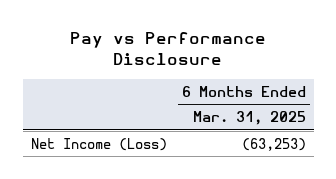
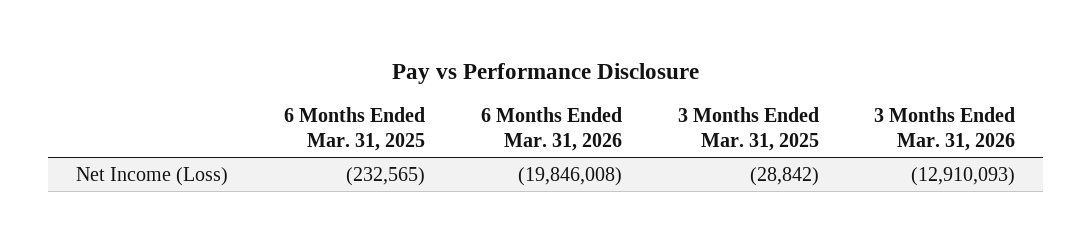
none -> [480,106,622,152] 6 Months Ended Mar. 31, 2026
none -> [677,106,819,152] 3 Months Ended Mar. 31, 2025
none -> [874,106,1016,152] 3 Months Ended Mar. 31, 2026
[241,137,306,151] (63,253) -> [345,166,425,186] (232,565)

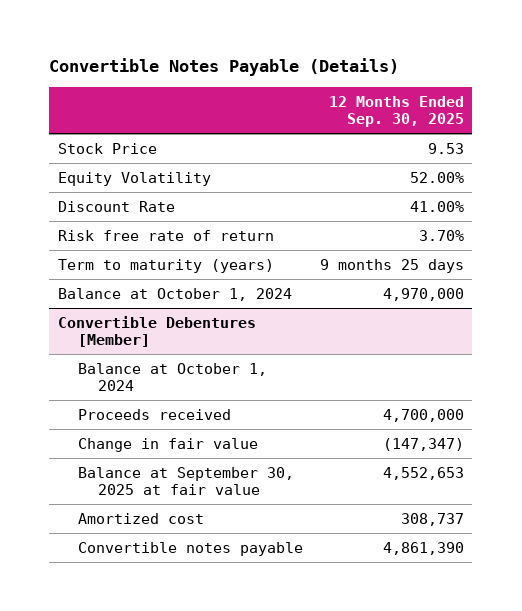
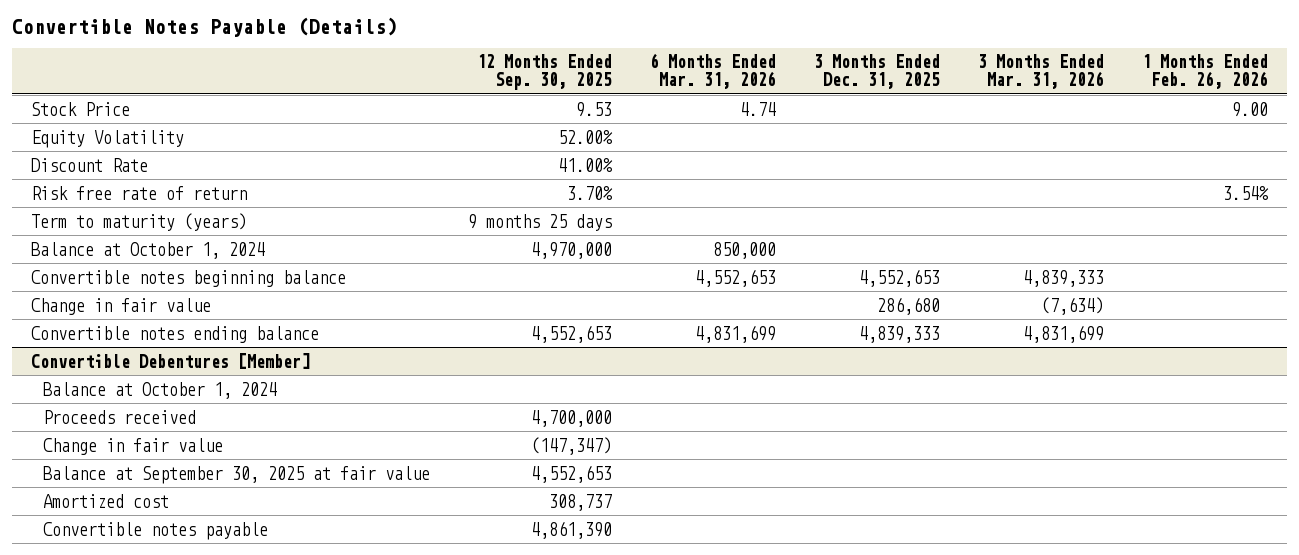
none -> [649,53,776,90] 6 Months Ended Mar. 31, 2026
none -> [813,54,940,90] 3 Months Ended Dec. 31, 2025
none -> [977,54,1104,90] 3 Months Ended Mar. 31, 2026
none -> [1141,54,1268,90] 1 Months Ended Feb. 26, 2026
none -> [31,269,347,287] Convertible notes beginning balance
none -> [31,297,212,315] Change in fair value
none -> [31,325,320,343] Convertible notes ending balance

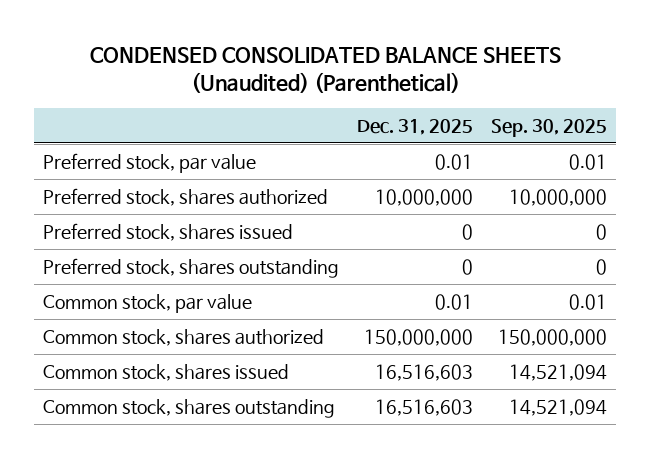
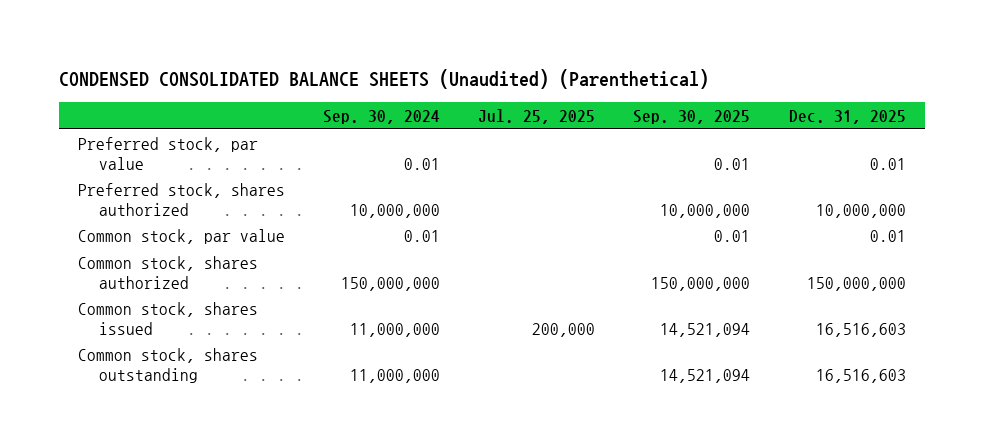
none -> [322,110,440,125] Sep. 30, 2024
none -> [478,109,596,125] Jul. 25, 2025
[42,223,293,242] Preferred stock, shares issued -> none
[42,258,339,279] Preferred stock, shares outstanding -> none

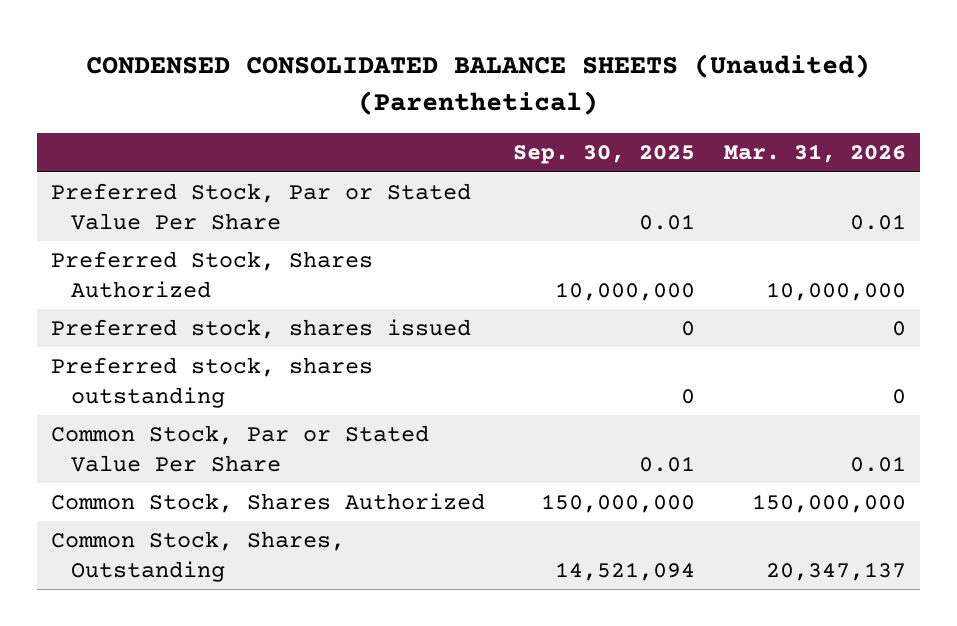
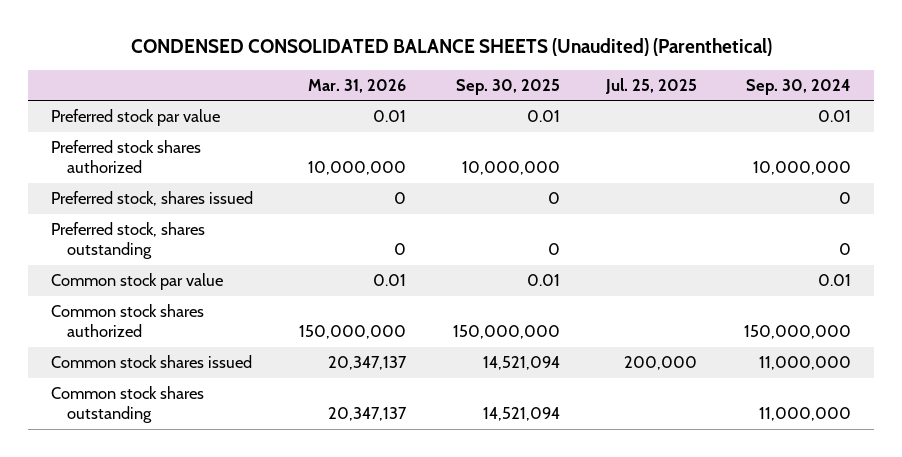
none -> [605,77,698,94] Jul. 25, 2025
none -> [745,78,851,95] Sep. 30, 2024
[51,183,472,230] Preferred Stock, Par or Stated Value Per Share -> [50,109,220,127] Preferred stock par value
[51,251,374,298] Preferred Stock, Shares Authorized -> [50,140,201,174] Preferred stock shares authorized
[51,425,430,472] Common Stock, Par or Stated Value Per Share -> [50,273,223,291] Common stock par value
[51,493,486,514] Common Stock, Shares Authorized -> [50,304,204,338] Common stock shares authorized
none -> [50,355,252,369] Common stock shares issued
[51,531,346,582] Common Stock, Shares, Outstanding -> [50,386,204,424] Common stock shares outstanding

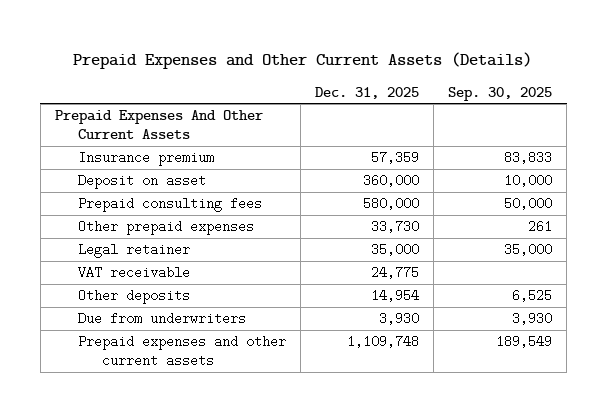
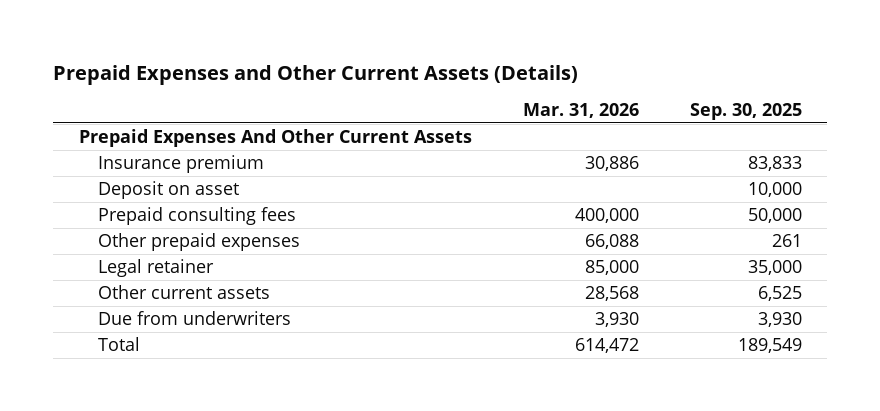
[315,86,420,99] Dec. 31, 2025 -> none
none -> [522,103,639,119] Mar. 31, 2026
[78,266,191,280] VAT receivable -> none
[78,289,191,305] Other deposits -> [98,285,271,300] Other current assets
[78,335,287,368] Prepaid expenses and other current assets -> [98,337,141,352] Total

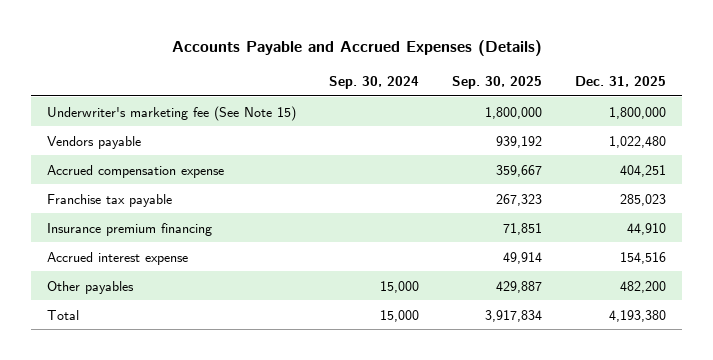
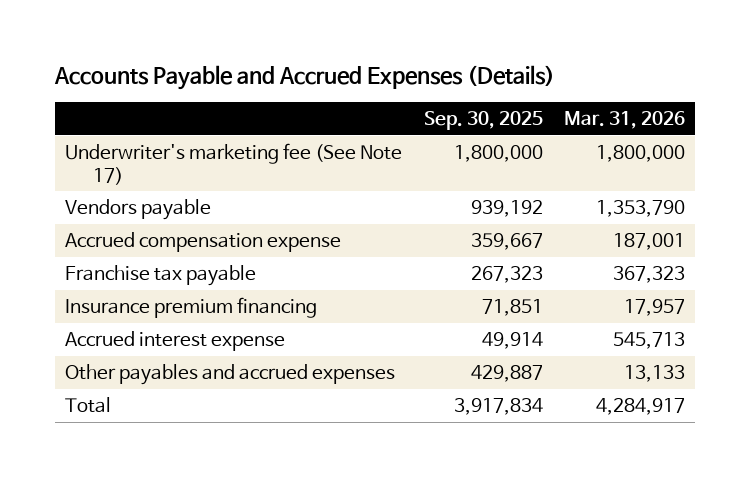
[329,76,420,90] Sep. 30, 2024 -> none
[574,76,666,88] Dec. 31, 2025 -> none
none -> [563,111,685,130] Mar. 31, 2026
[47,105,297,121] Underwriter's marketing fee (See Note 15) -> [65,142,403,185] Underwriter's marketing fee (See Note 17)
[47,280,135,294] Other payables -> [65,363,396,385] Other payables and accrued expenses

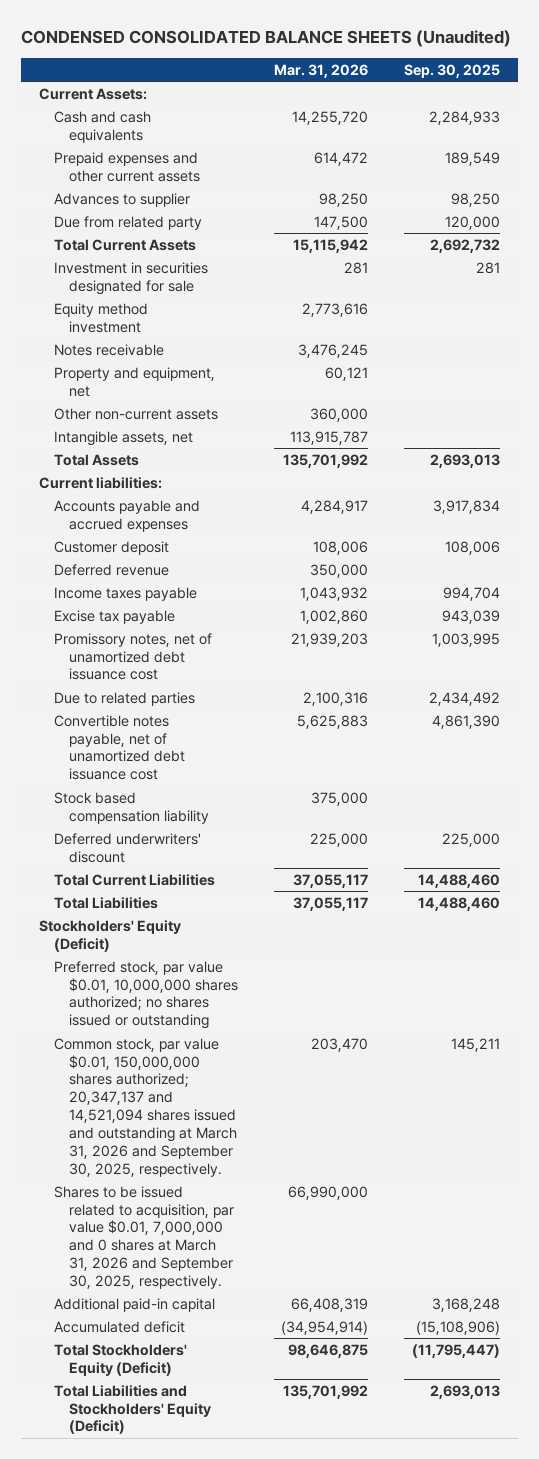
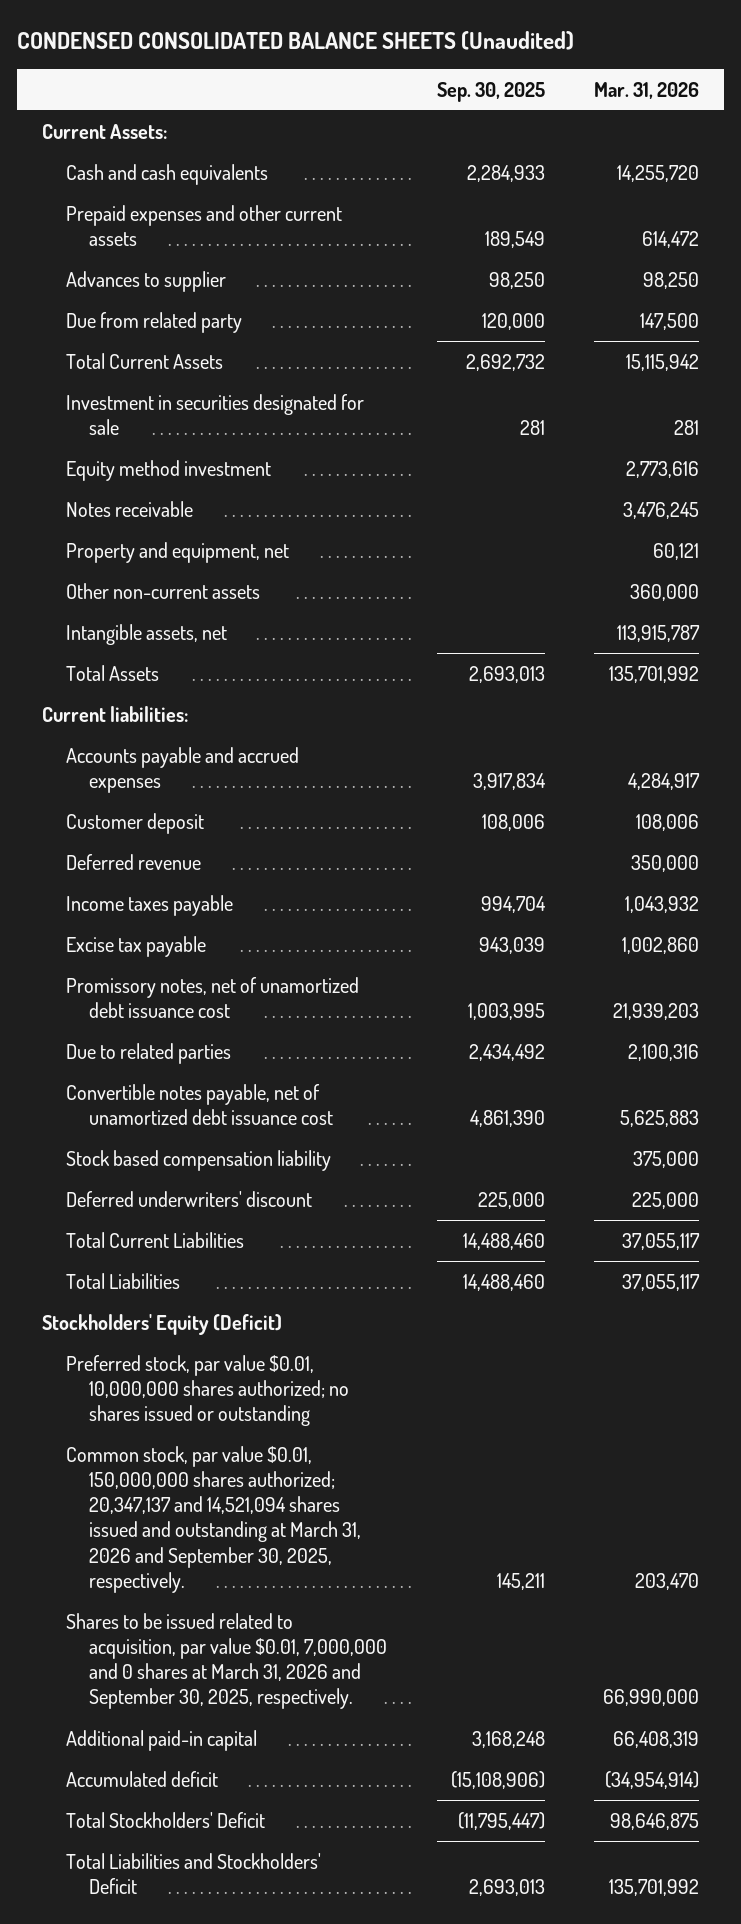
[53,1343,187,1376] Total Stockholders' Equity (Deficit) -> [65,1811,265,1828] Total Stockholders' Deficit
[53,1384,211,1435] Total Liabilities and Stockholders' Equity (Deficit) -> [65,1852,321,1895] Total Liabilities and Stockholders' Deficit

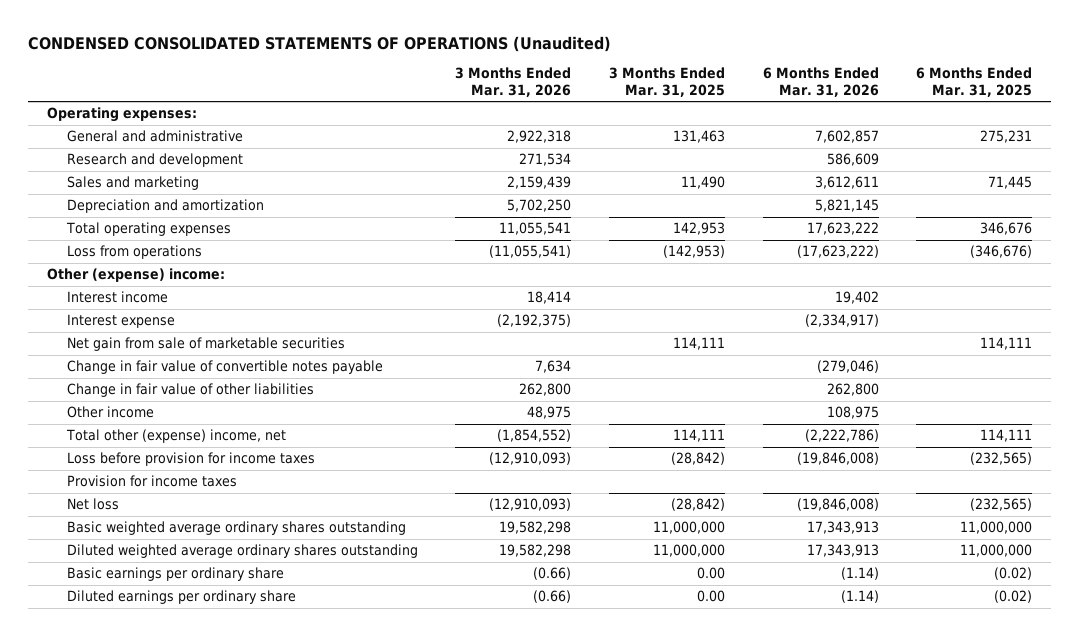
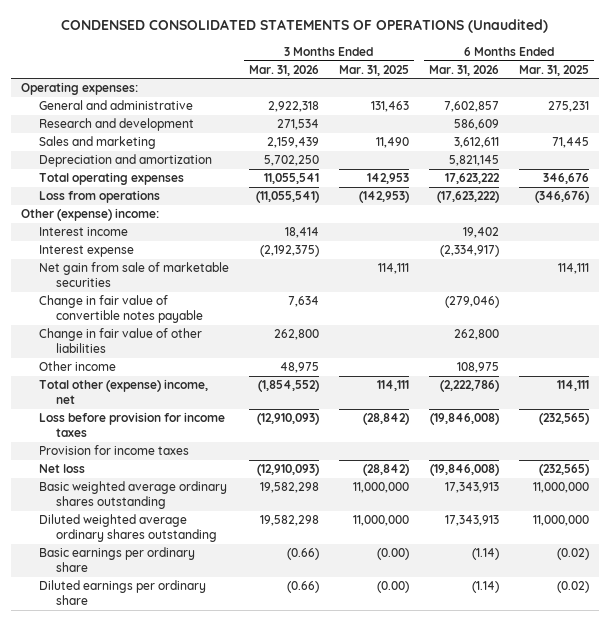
[696,567,725,580] 0.00 -> [376,548,409,561] (0.00)
[696,590,725,603] 0.00 -> [376,581,409,594] (0.00)

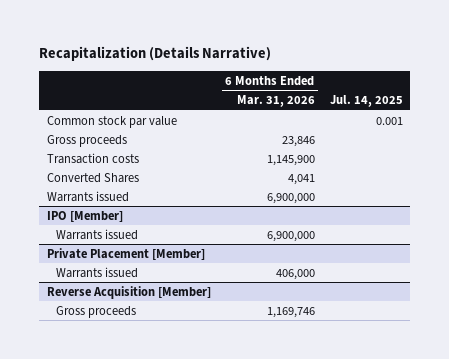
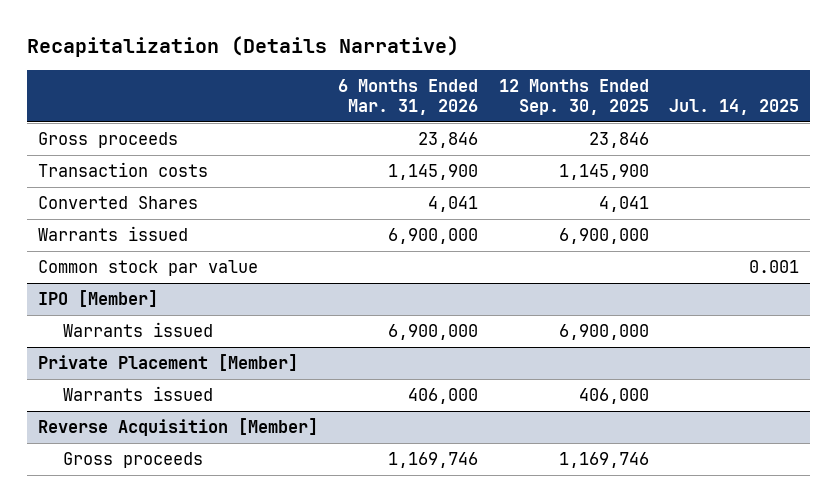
none -> [498,79,649,115] 12 Months Ended Sep. 30, 2025
[46,115,177,128] Common stock par value -> [37,260,258,277] Common stock par value

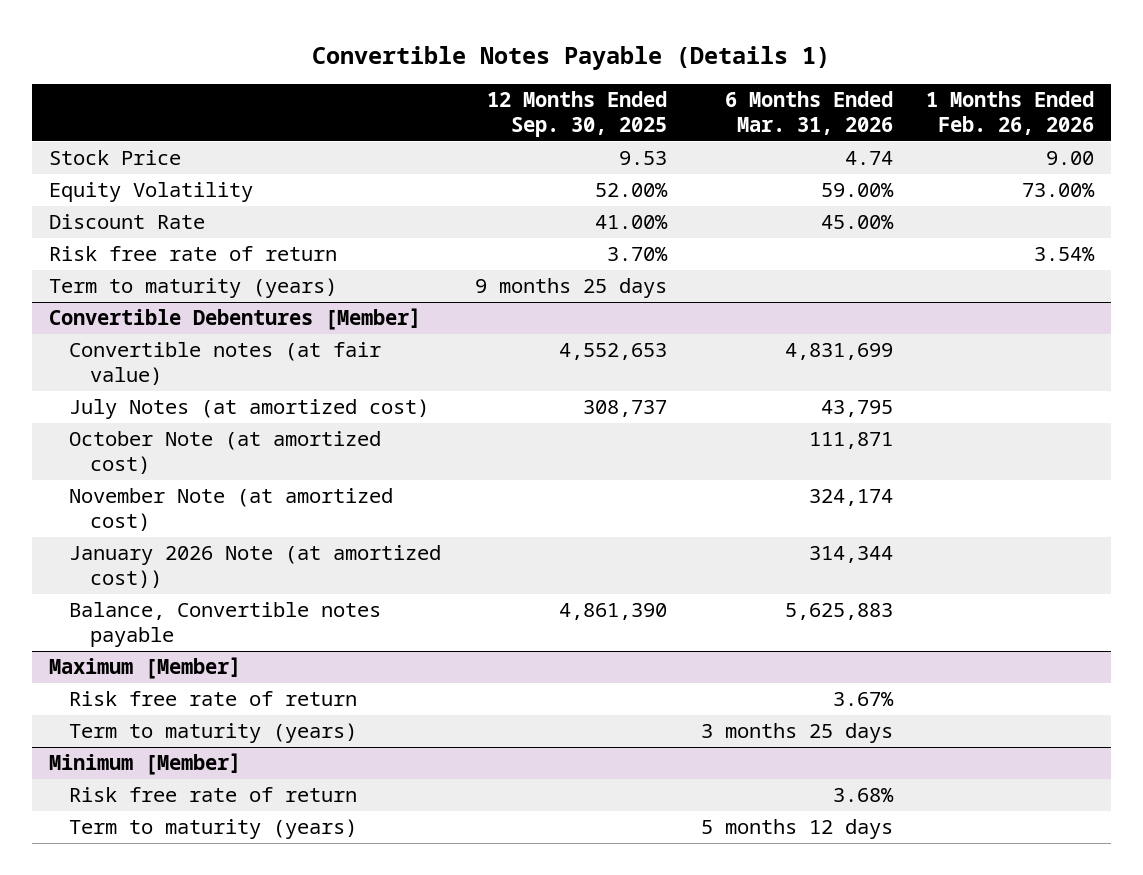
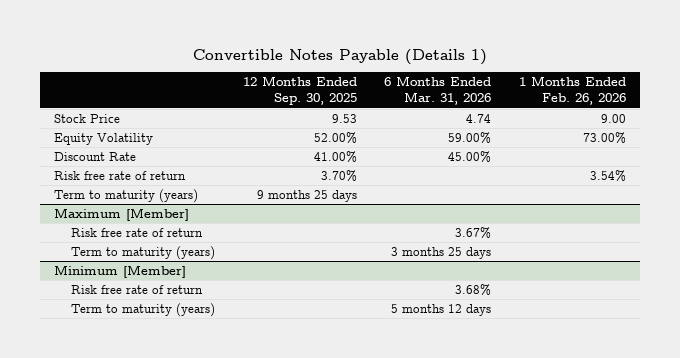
[48,308,421,331] Convertible Debentures [Member] -> none
[69,342,382,386] Convertible notes (at fair value) -> none
[69,399,430,420] July Notes (at amortized cost) -> none
[69,431,382,475] October Note (at amortized cost) -> none
[69,488,394,532] November Note (at amortized cost) -> none
[69,545,442,589] January 2026 Note (at amortized cost)) -> none
[69,602,382,648] Balance, Convertible notes payable -> none

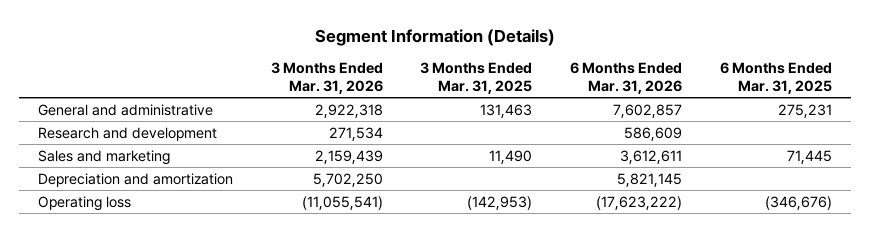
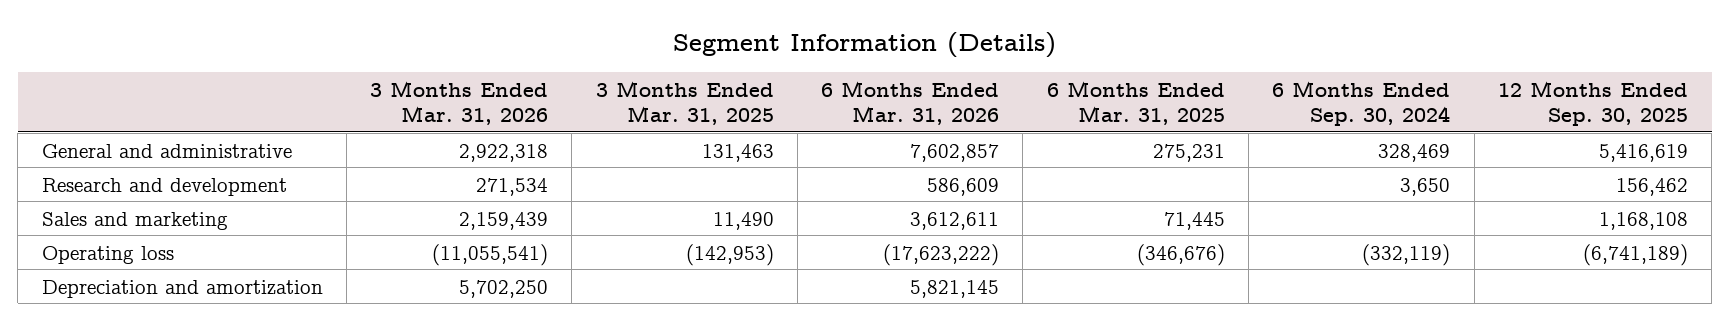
none -> [1272,80,1451,126] 6 Months Ended Sep. 30, 2024
none -> [1497,80,1688,126] 12 Months Ended Sep. 30, 2025
[37,172,233,187] Depreciation and amortization -> [41,279,323,298] Depreciation and amortization

